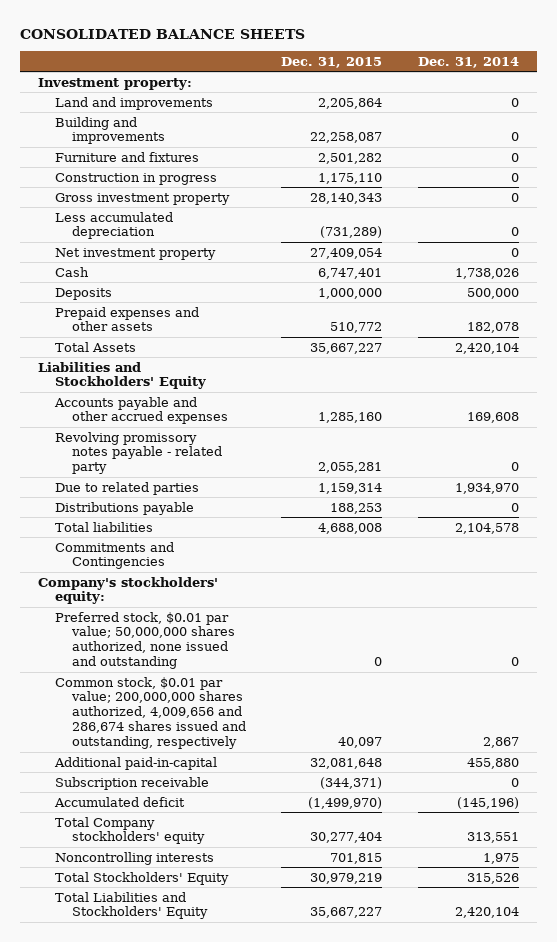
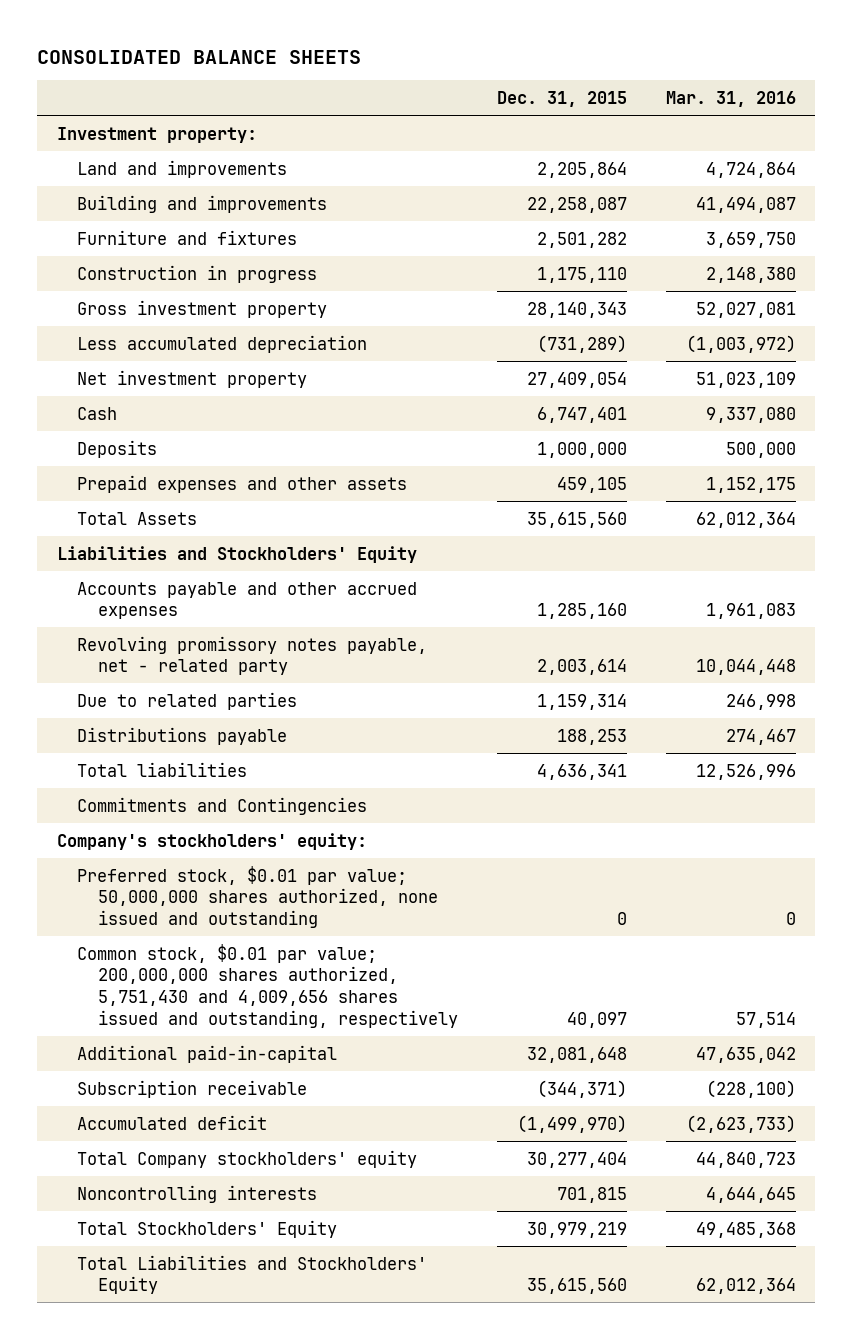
[418,56,520,68] Dec. 31, 2014 -> none
none -> [665,91,796,108] Mar. 31, 2016
[330,322,383,334] 510,772 -> [556,476,627,493] 459,105
[310,342,383,354] 35,667,227 -> [526,511,627,528] 35,615,560
[54,431,222,475] Revolving promissory notes payable - related party -> [77,635,428,676] Revolving promissory notes payable, net - related party
[318,462,383,474] 2,055,281 -> [536,659,627,676] 2,003,614
[318,522,383,534] 4,688,008 -> [536,763,627,780] 4,636,341
[54,676,246,750] Common stock, $0.01 par value; 200,000,000 shares authorized, 4,009,656 and 286,674 shares issued and outstanding, respectively -> [77,943,458,1028] Common stock, $0.01 par value; 200,000,000 shares authorized, 5,751,430 and 4,009,656 shares issued and outstanding, respectively
[310,907,383,919] 35,667,227 -> [526,1278,627,1295] 35,615,560

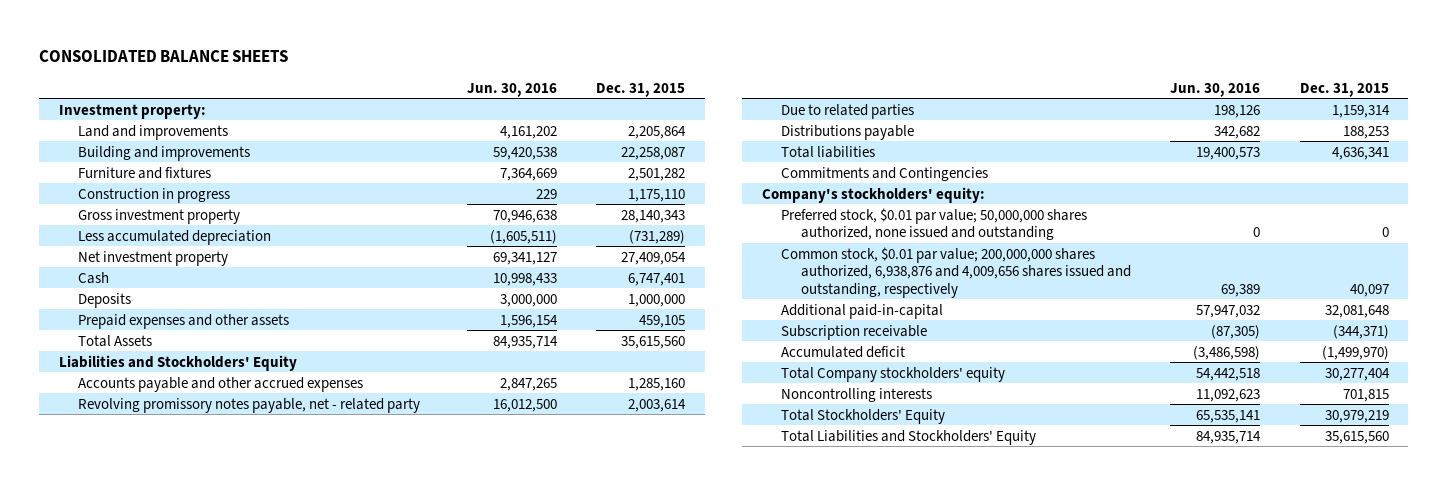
[665,91,796,108] Mar. 31, 2016 -> none
none -> [466,82,557,97] Jun. 30, 2016
[77,943,458,1028] Common stock, $0.01 par value; 200,000,000 shares authorized, 5,751,430 and 4,009,656 shares issued and outstanding, respectively -> [781,246,1131,298] Common stock, $0.01 par value; 200,000,000 shares authorized, 6,938,876 and 4,009,656 shares issued and outstanding, respectively

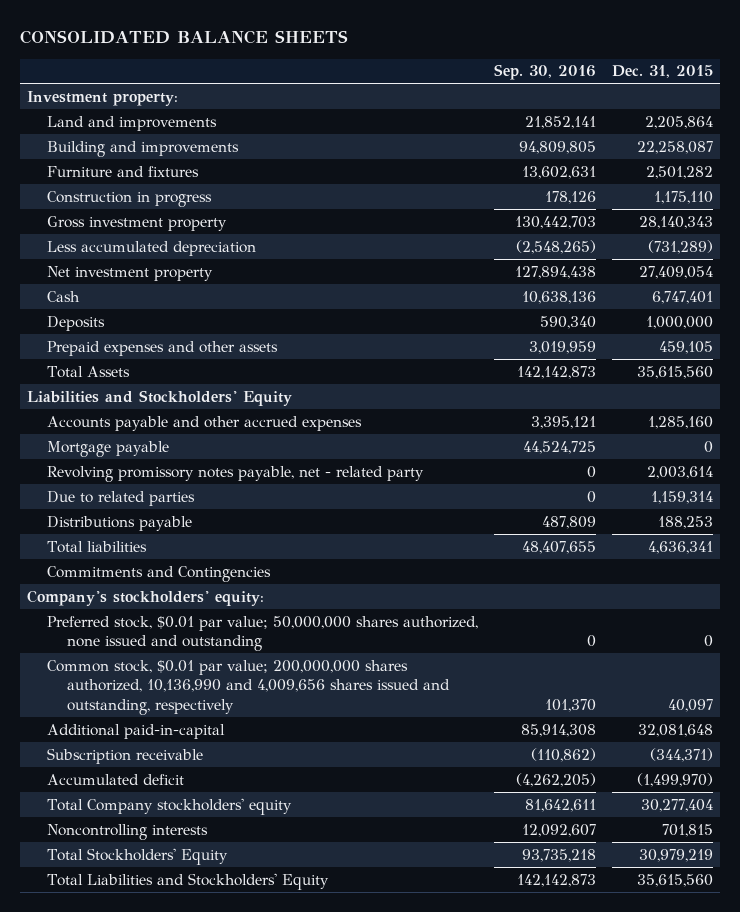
[466,82,557,97] Jun. 30, 2016 -> none
none -> [493,64,596,81] Sep. 30, 2016
none -> [47,440,170,457] Mortgage payable
[781,246,1131,298] Common stock, $0.01 par value; 200,000,000 shares authorized, 6,938,876 and 4,009,656 shares issued and outstanding, respectively -> [47,659,451,716] Common stock, $0.01 par value; 200,000,000 shares authorized, 10,136,990 and 4,009,656 shares issued and outstanding, respectively

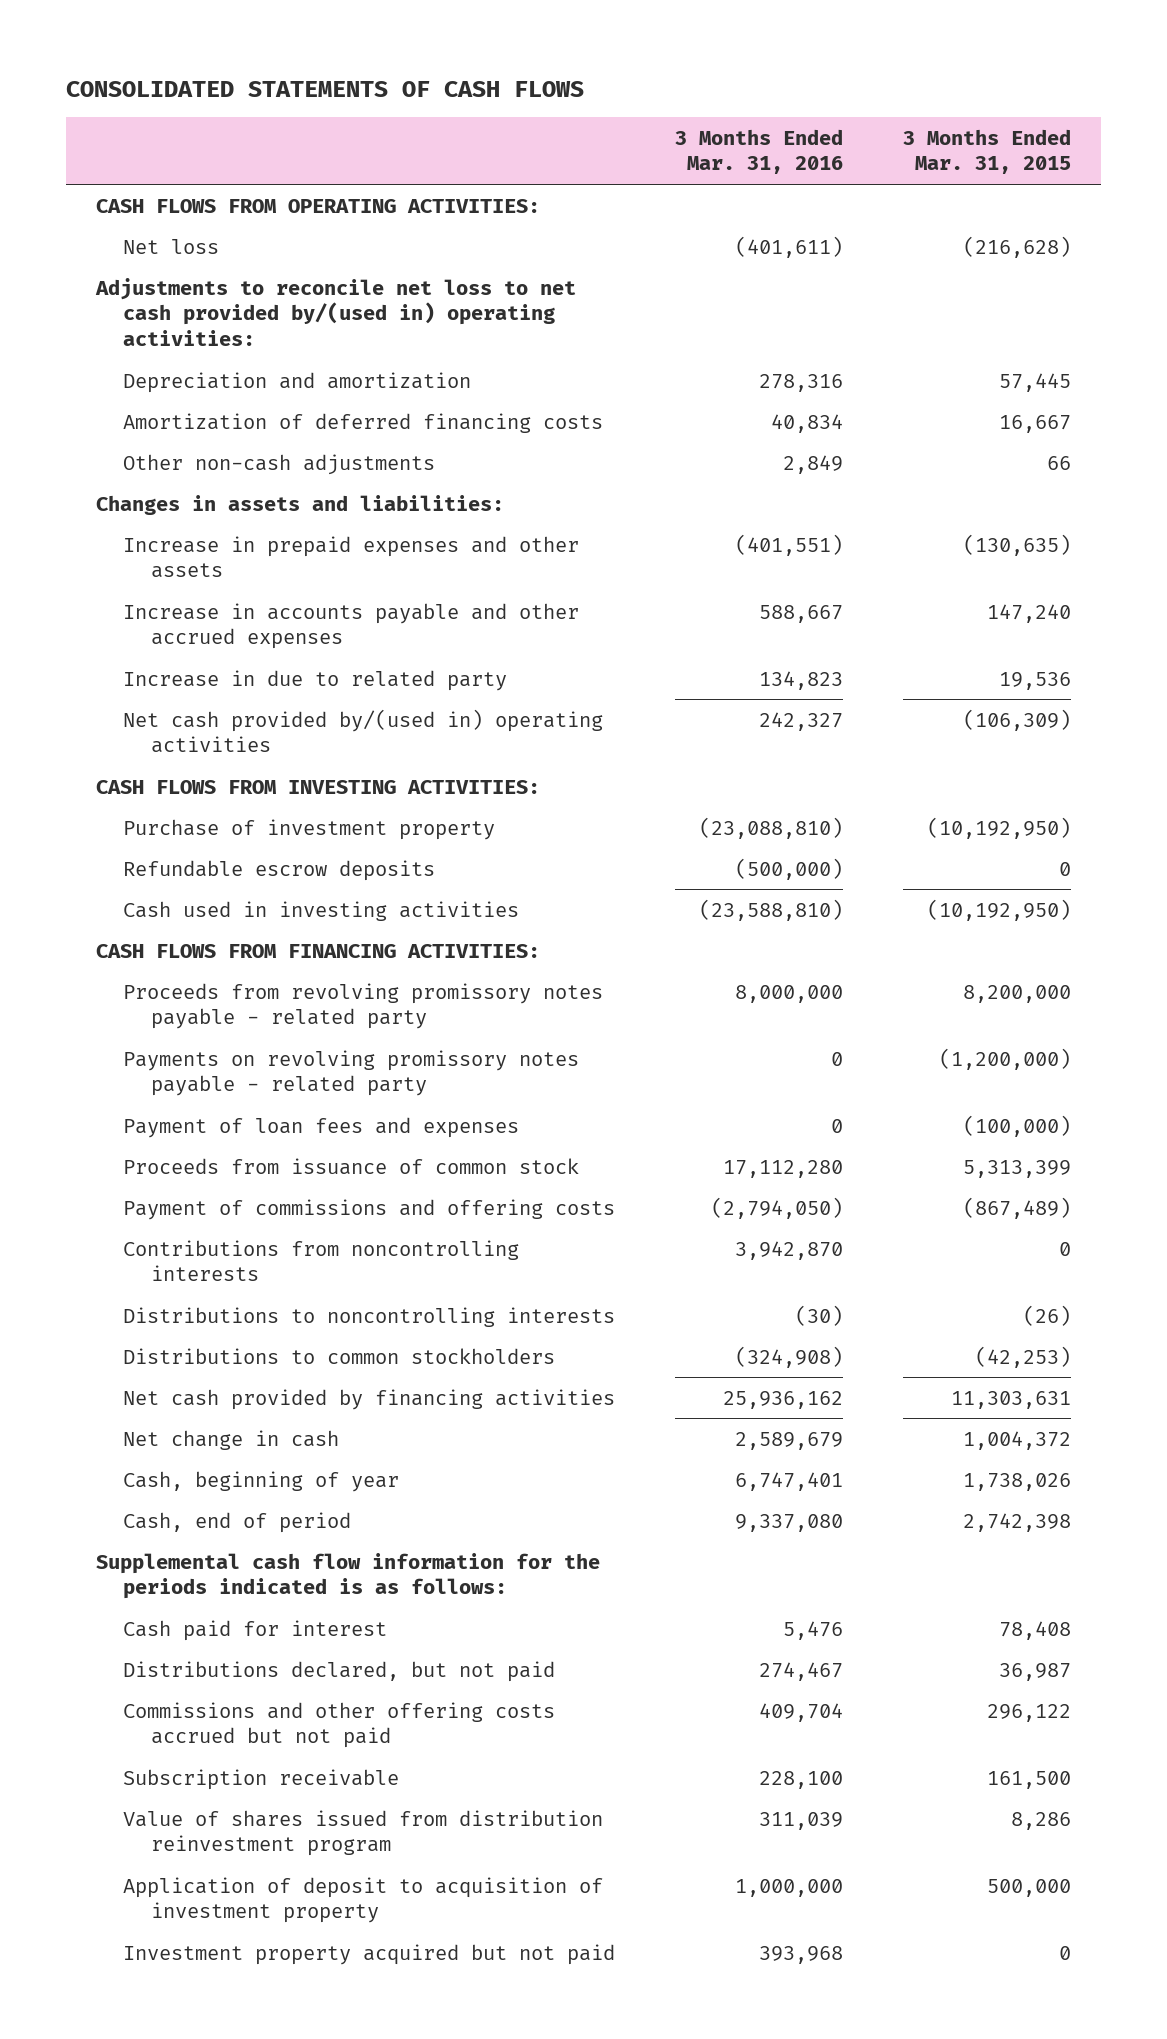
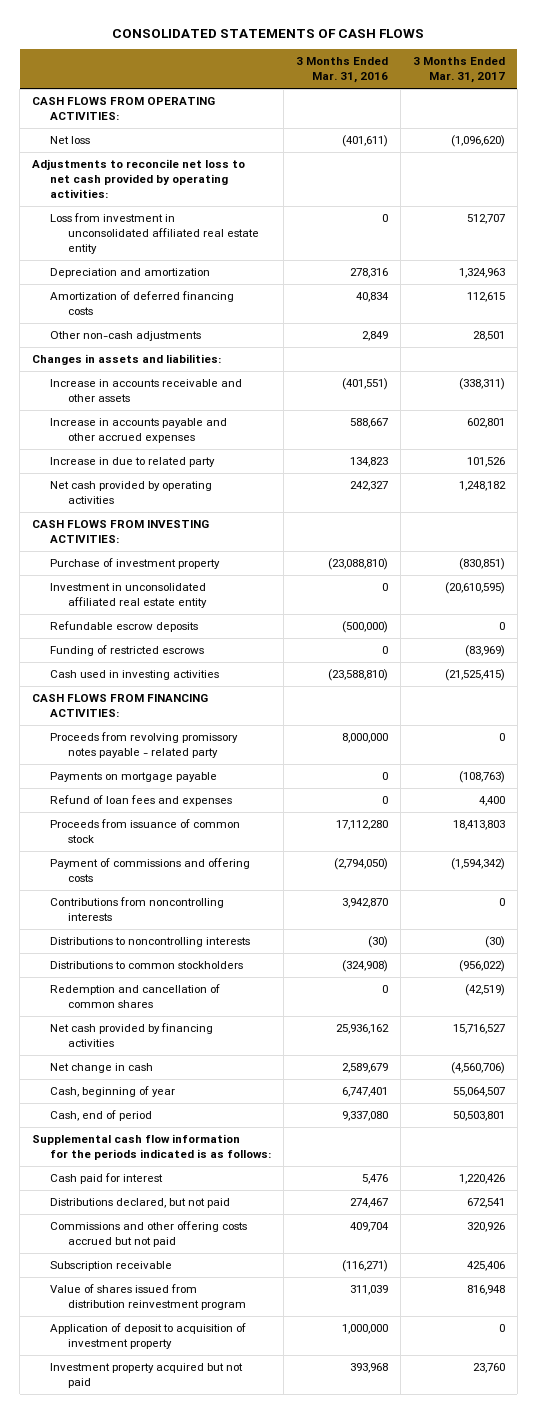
[903,128,1072,175] 3 Months Ended Mar. 31, 2015 -> none
none -> [412,57,505,84] 3 Months Ended Mar. 31, 2017
[94,277,576,347] Adjustments to reconcile net loss to net cash provided by/(used in) operating activities: -> [31,158,245,199] Adjustments to reconcile net loss to net cash provided by operating activities:
none -> [50,212,260,255] Loss from investment in unconsolidated affiliated real estate entity
[123,535,580,579] Increase in prepaid expenses and other assets -> [50,378,243,403] Increase in accounts receivable and other assets
[123,708,604,754] Net cash provided by/(used in) operating activities -> [50,480,213,505] Net cash provided by operating activities
none -> [50,582,208,609] Investment in unconsolidated affiliated real estate entity
none -> [50,644,205,656] Funding of restricted escrows
[123,1049,580,1097] Payments on revolving promissory notes payable - related party -> none
none -> [50,771,218,782] Payments on mortgage payable
[123,1116,520,1138] Payment of loan fees and expenses -> [50,794,233,806] Refund of loan fees and expenses
none -> [50,983,221,1009] Redemption and cancellation of common shares
[759,1770,844,1789] 228,100 -> [342,1259,389,1272] (116,271)

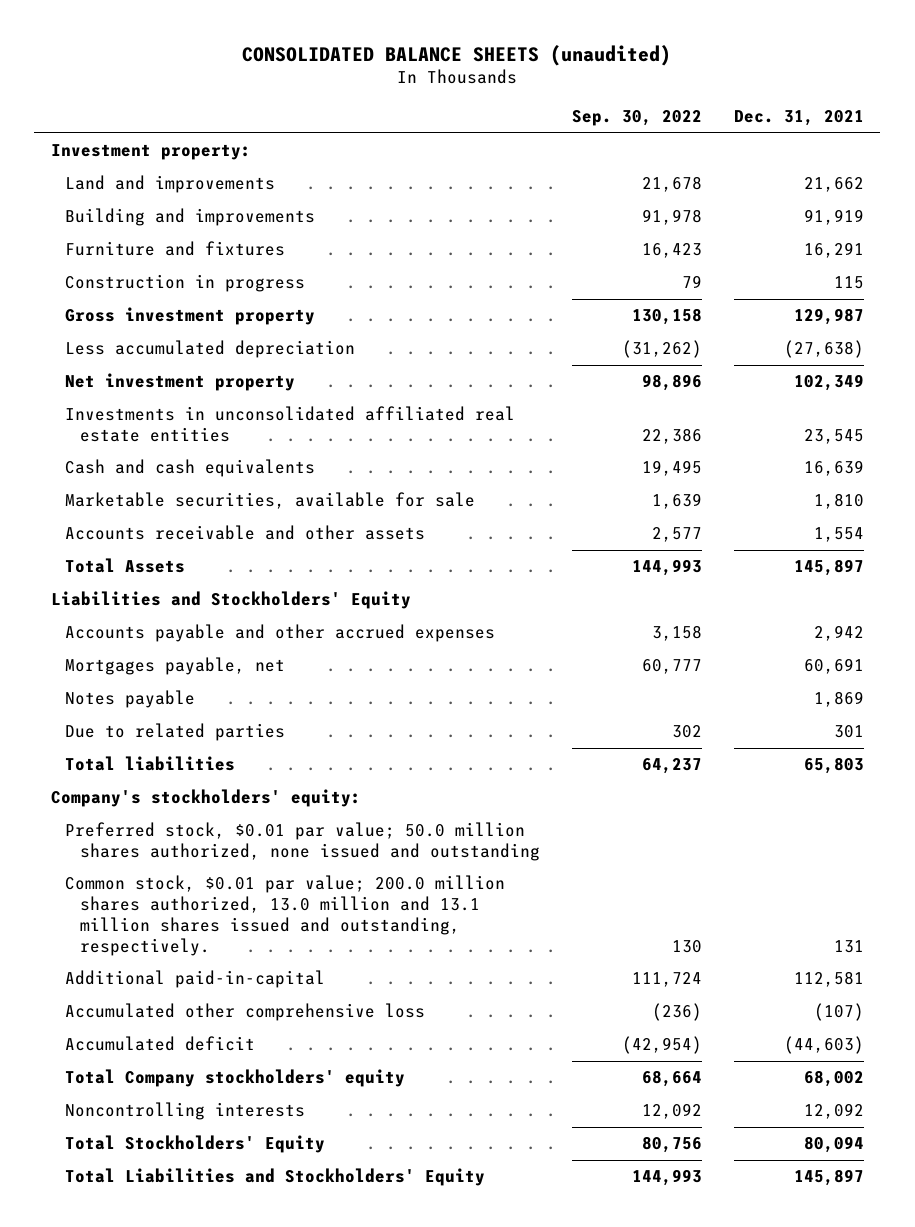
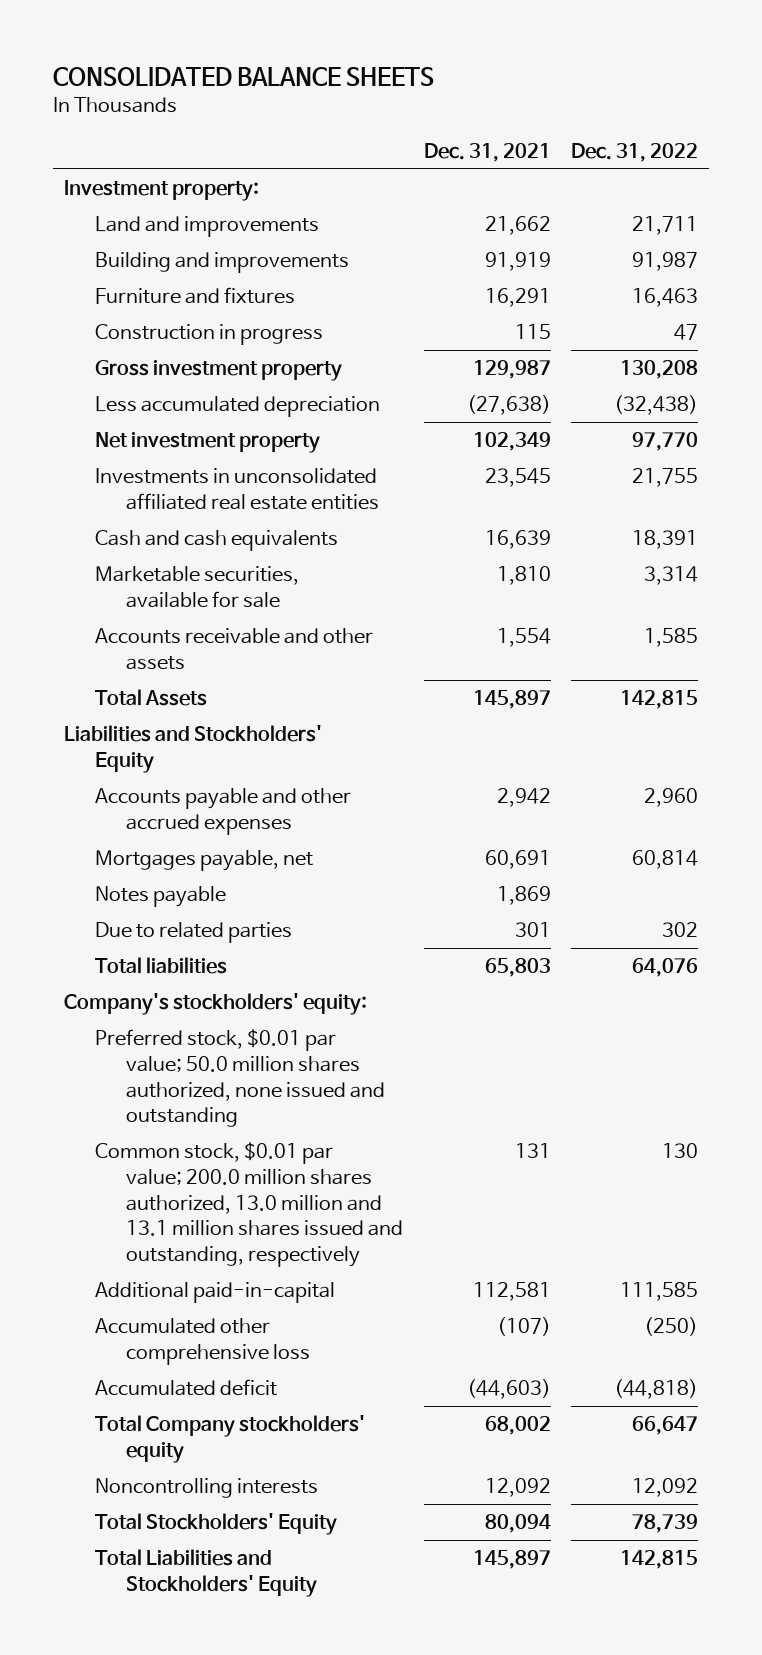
[242,44,672,66] CONSOLIDATED BALANCE SHEETS (unaudited) -> [53,66,435,86] CONSOLIDATED BALANCE SHEETS
[572,110,703,127] Sep. 30, 2022 -> none
none -> [571,142,699,162] Dec. 31, 2022
[65,875,506,956] Common stock, $0.01 par value; 200.0 million shares authorized, 13.0 million and 13.1 million shares issued and outstanding, respectively. -> [94,1142,403,1267] Common stock, $0.01 par value; 200.0 million shares authorized, 13.0 million and 13.1 million shares issued and outstanding, respectively

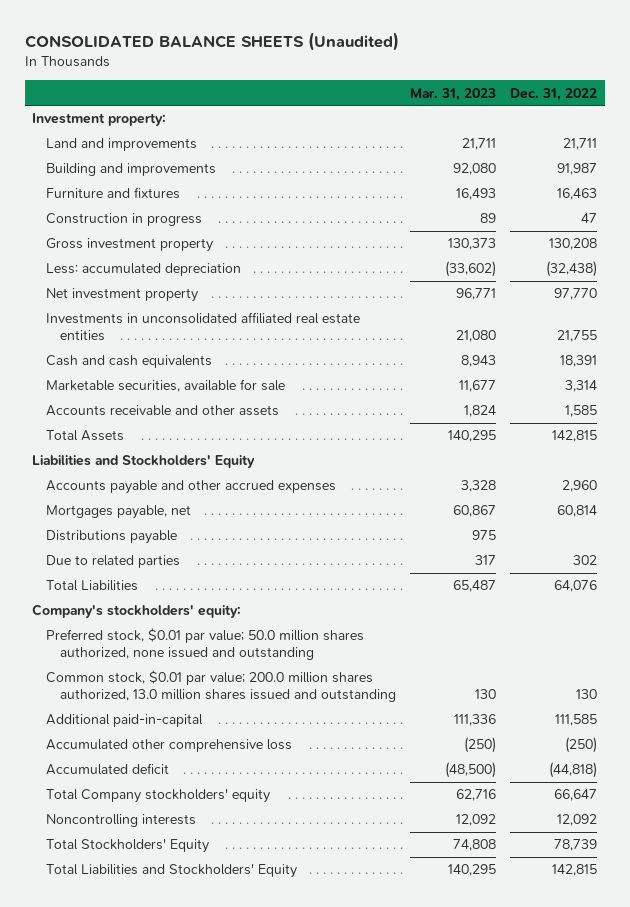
[53,66,435,86] CONSOLIDATED BALANCE SHEETS -> [25,32,400,52] CONSOLIDATED BALANCE SHEETS (Unaudited)
[423,142,551,162] Dec. 31, 2021 -> none
none -> [409,87,496,101] Mar. 31, 2023
[94,396,380,418] Less accumulated depreciation -> [45,263,241,277] Less: accumulated depreciation
[94,886,226,908] Notes payable -> [45,530,177,545] Distributions payable
[94,957,227,975] Total liabilities -> [45,580,138,592] Total Liabilities
[94,1142,403,1267] Common stock, $0.01 par value; 200.0 million shares authorized, 13.0 million and 13.1 million shares issued and outstanding, respectively -> [45,670,396,702] Common stock, $0.01 par value; 200.0 million shares authorized, 13.0 million shares issued and outstanding

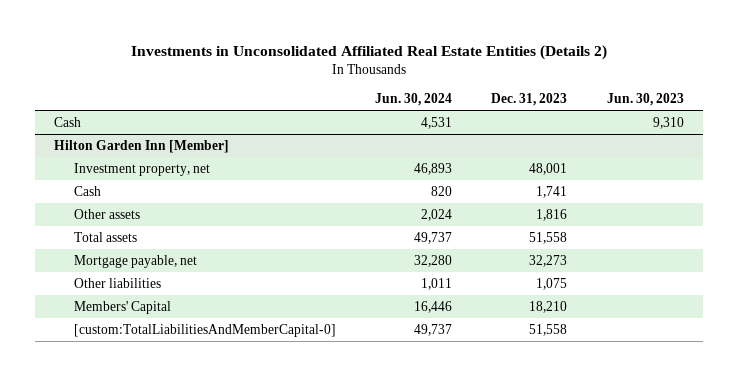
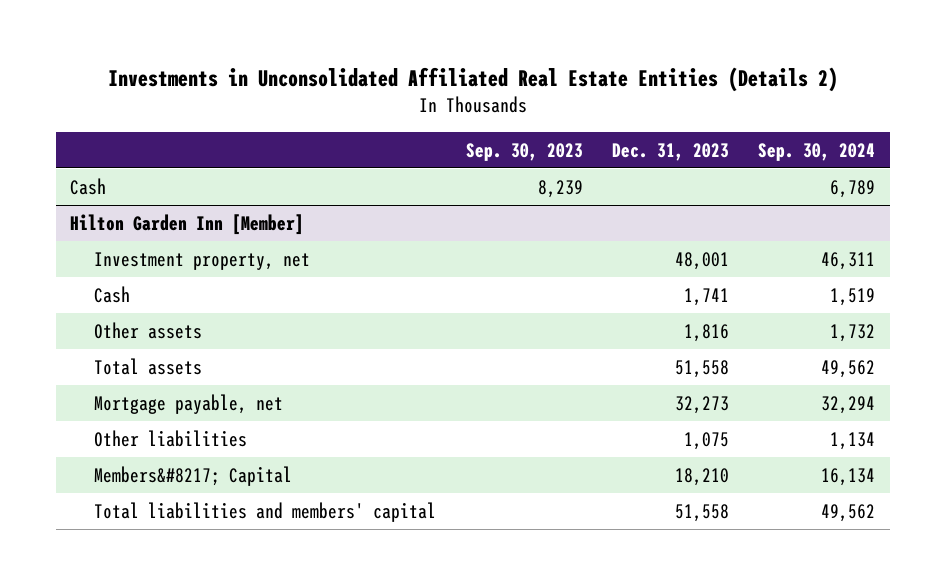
[375,93,453,107] Jun. 30, 2024 -> none
[606,93,684,107] Jun. 30, 2023 -> none
none -> [465,142,583,161] Sep. 30, 2023
none -> [758,142,876,161] Sep. 30, 2024
[73,300,171,314] Members' Capital -> [94,465,293,486] Members&#8217; Capital
[73,323,336,337] [custom:TotalLiabilitiesAndMemberCapital-0] -> [94,501,437,522] Total liabilities and members' capital

